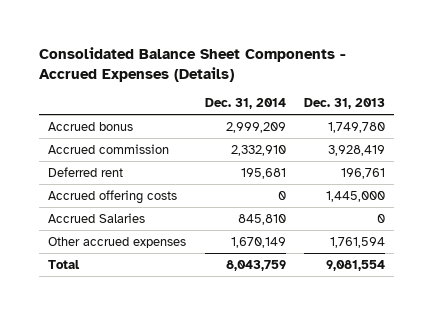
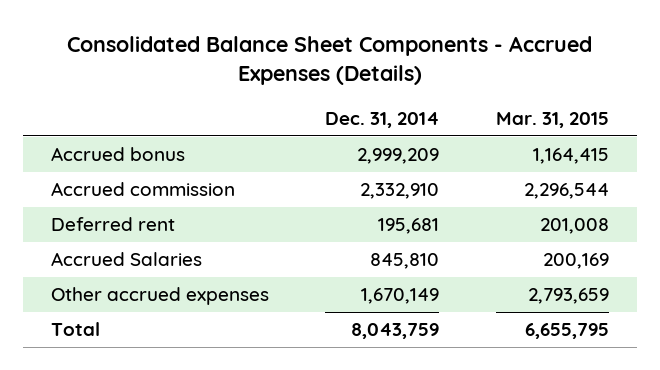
[304,98,386,110] Dec. 31, 2013 -> none
none -> [495,111,609,128] Mar. 31, 2015
[48,189,178,204] Accrued offering costs -> none

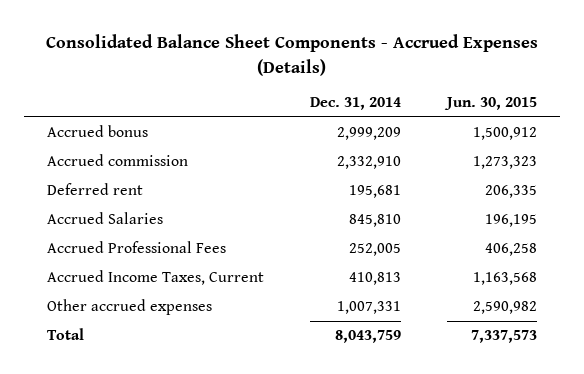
[495,111,609,128] Mar. 31, 2015 -> none
none -> [443,97,537,111] Jun. 30, 2015
none -> [47,241,227,254] Accrued Professional Fees
none -> [47,270,265,286] Accrued Income Taxes, Current
[361,288,440,305] 1,670,149 -> [336,301,401,315] 1,007,331

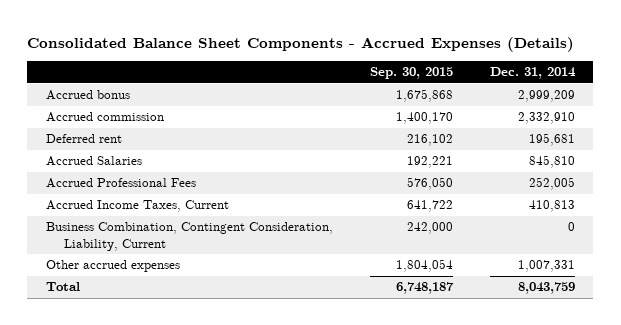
[443,97,537,111] Jun. 30, 2015 -> none
none -> [369,67,453,80] Sep. 30, 2015
none -> [45,222,333,251] Business Combination, Contingent Consideration, Liability, Current

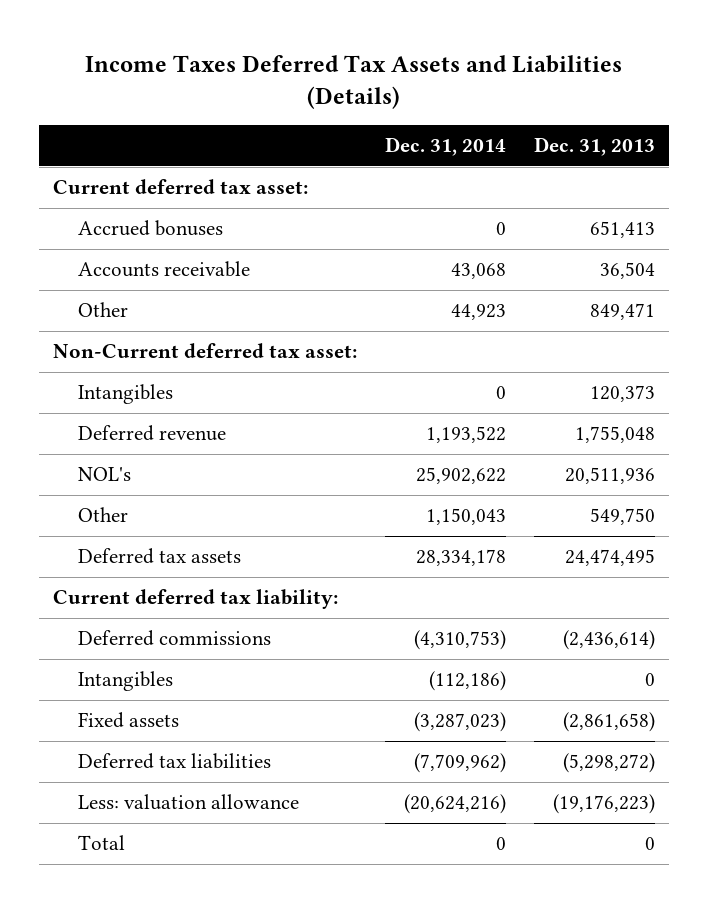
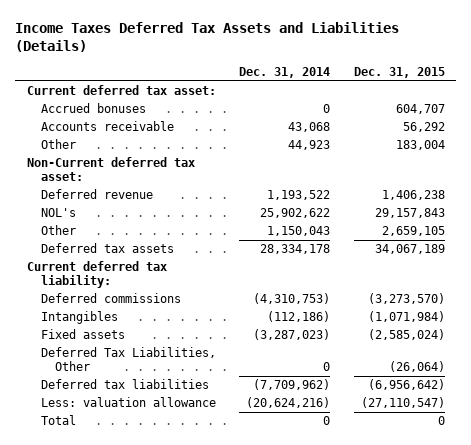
[534,137,656,157] Dec. 31, 2013 -> none
none -> [353,67,445,79] Dec. 31, 2015
[77,384,173,405] Intangibles -> none
none -> [40,347,216,372] Deferred Tax Liabilities, Other

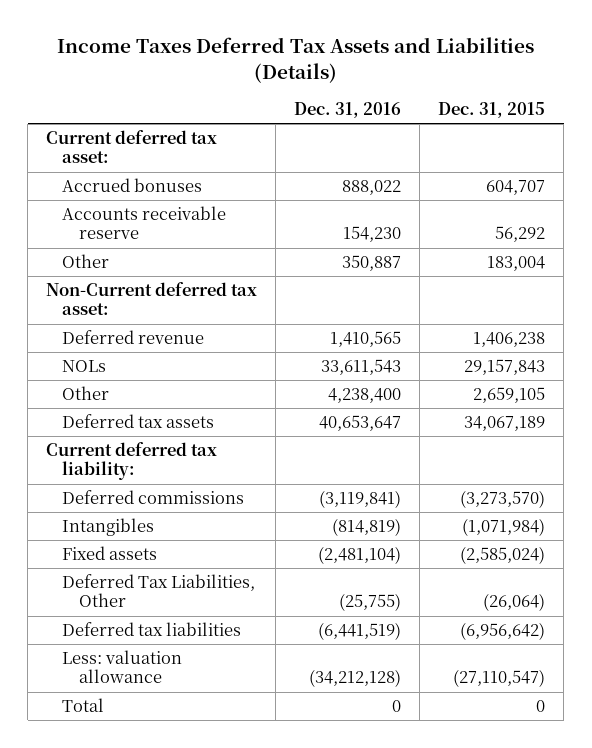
[239,67,331,79] Dec. 31, 2014 -> none
none -> [294,101,402,118] Dec. 31, 2016
[40,121,174,132] Accounts receivable -> [62,206,227,240] Accounts receivable reserve
[40,208,76,218] NOL's -> [62,360,107,373] NOLs

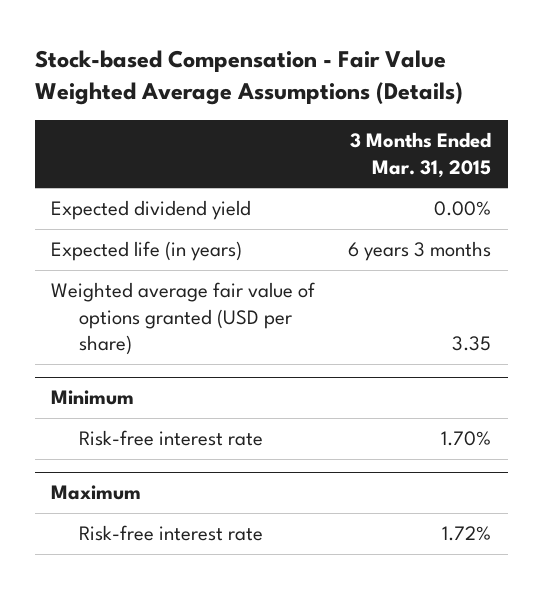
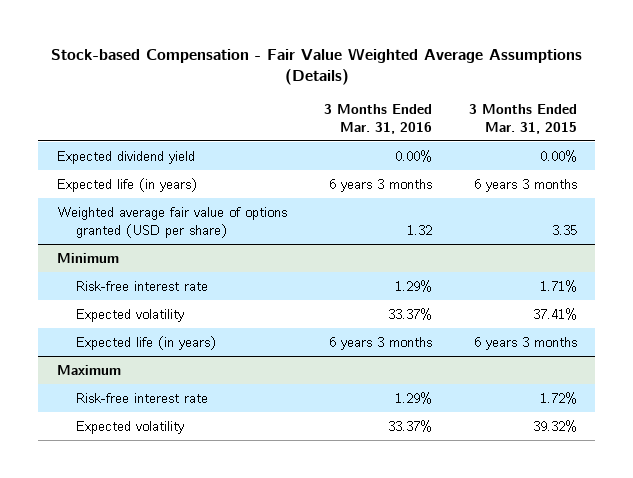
none -> [323,103,432,134] 3 Months Ended Mar. 31, 2016
[441,431,492,447] 1.70% -> [539,279,577,292] 1.71%
none -> [76,308,185,322] Expected volatility
none -> [76,335,217,350] Expected life (in years)
none -> [76,420,185,434] Expected volatility

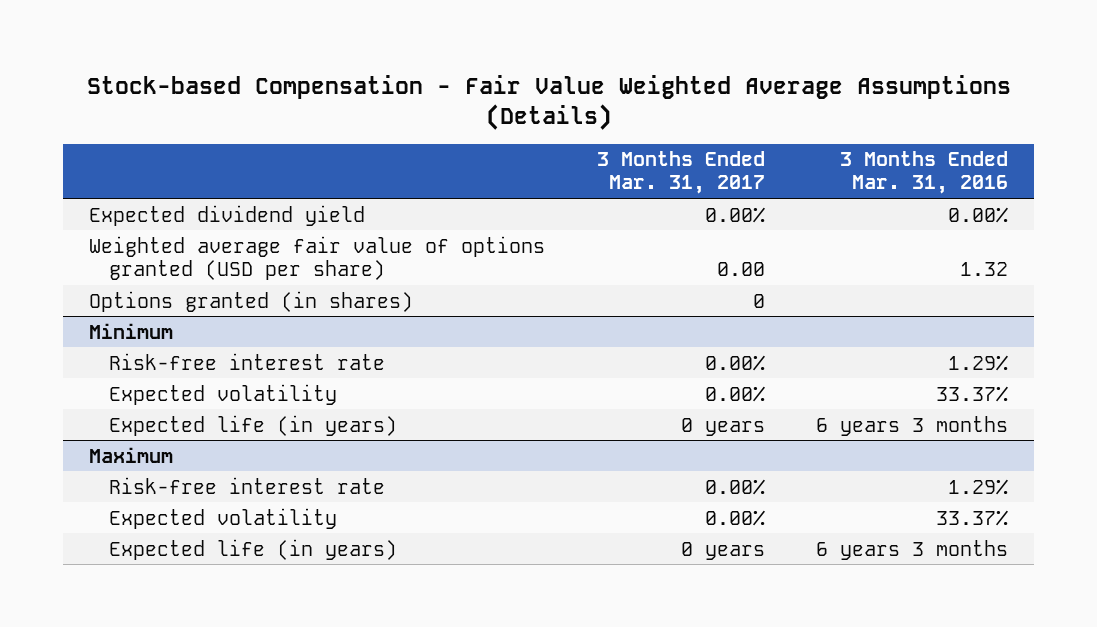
[468,103,577,134] 3 Months Ended Mar. 31, 2015 -> none
none -> [596,151,765,195] 3 Months Ended Mar. 31, 2017
[56,177,197,192] Expected life (in years) -> none
none -> [89,290,414,312] Options granted (in shares)
none -> [109,538,398,560] Expected life (in years)

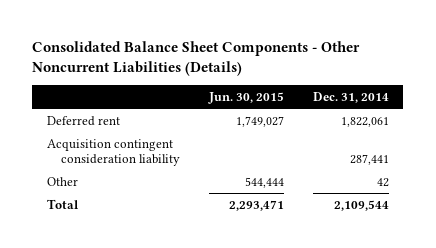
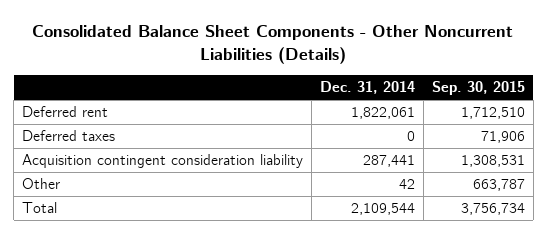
[207,91,284,104] Jun. 30, 2015 -> none
none -> [431,81,525,96] Sep. 30, 2015
none -> [22,130,116,142] Deferred taxes

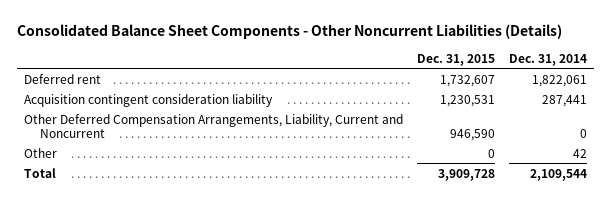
[431,81,525,96] Sep. 30, 2015 -> none
none -> [416,53,495,66] Dec. 31, 2015
[22,130,116,142] Deferred taxes -> none
none -> [24,113,404,138] Other Deferred Compensation Arrangements, Liability, Current and Noncurrent

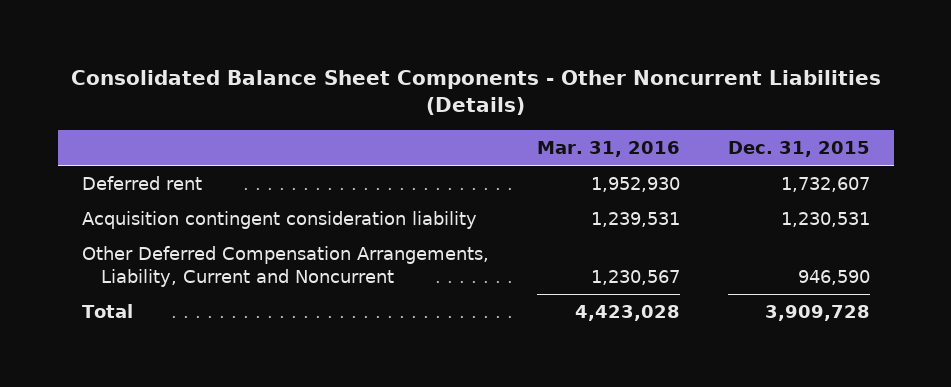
[508,53,587,66] Dec. 31, 2014 -> none
none -> [536,141,680,158] Mar. 31, 2016
[24,147,58,158] Other -> none

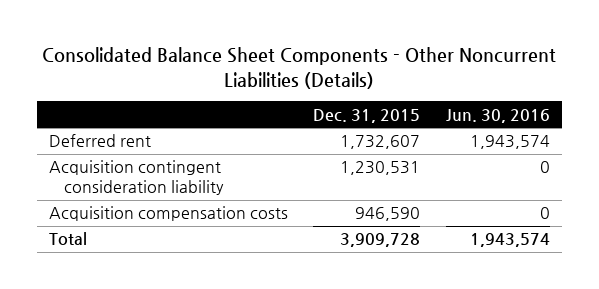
[536,141,680,158] Mar. 31, 2016 -> none
none -> [445,108,550,123] Jun. 30, 2016
[81,246,489,287] Other Deferred Compensation Arrangements, Liability, Current and Noncurrent -> [49,206,289,222] Acquisition compensation costs

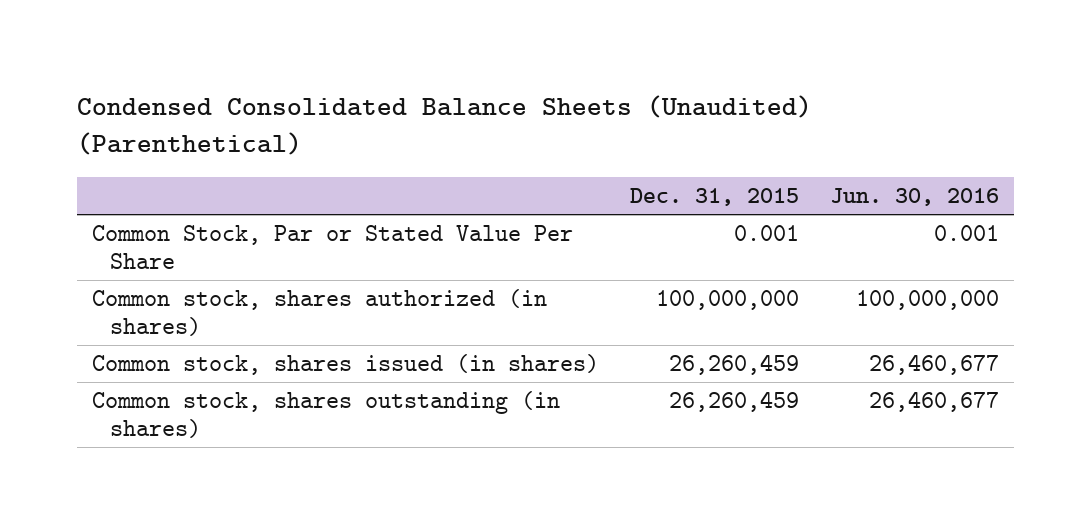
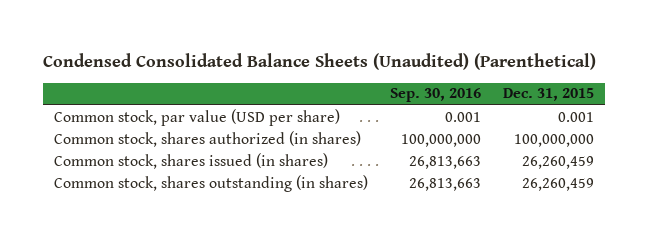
[830,187,1000,206] Jun. 30, 2016 -> none
none -> [389,88,481,103] Sep. 30, 2016
[92,225,574,270] Common Stock, Par or Stated Value Per Share -> [53,108,340,126] Common stock, par value (USD per share)

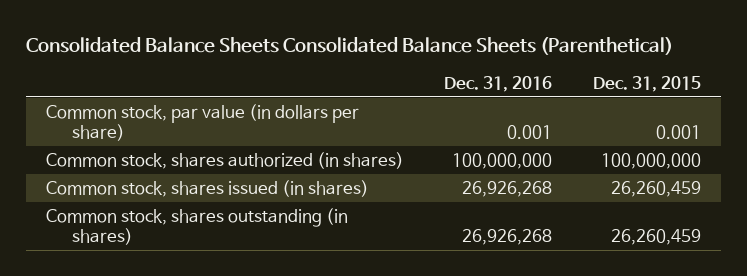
[42,52,596,70] Condensed Consolidated Balance Sheets (Unaudited) (Parenthetical) -> [26,36,674,55] Consolidated Balance Sheets Consolidated Balance Sheets (Parenthetical)
[389,88,481,103] Sep. 30, 2016 -> none
none -> [444,75,553,92] Dec. 31, 2016
[53,108,340,126] Common stock, par value (USD per share) -> [46,104,360,142] Common stock, par value (in dollars per share)

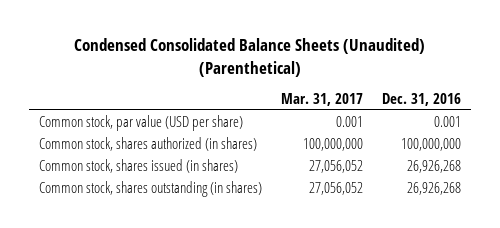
[26,36,674,55] Consolidated Balance Sheets Consolidated Balance Sheets (Parenthetical) -> [73,38,425,77] Condensed Consolidated Balance Sheets (Unaudited) (Parenthetical)
[592,75,701,92] Dec. 31, 2015 -> none
none -> [280,93,363,107] Mar. 31, 2017
[46,104,360,142] Common stock, par value (in dollars per share) -> [38,114,243,131] Common stock, par value (USD per share)

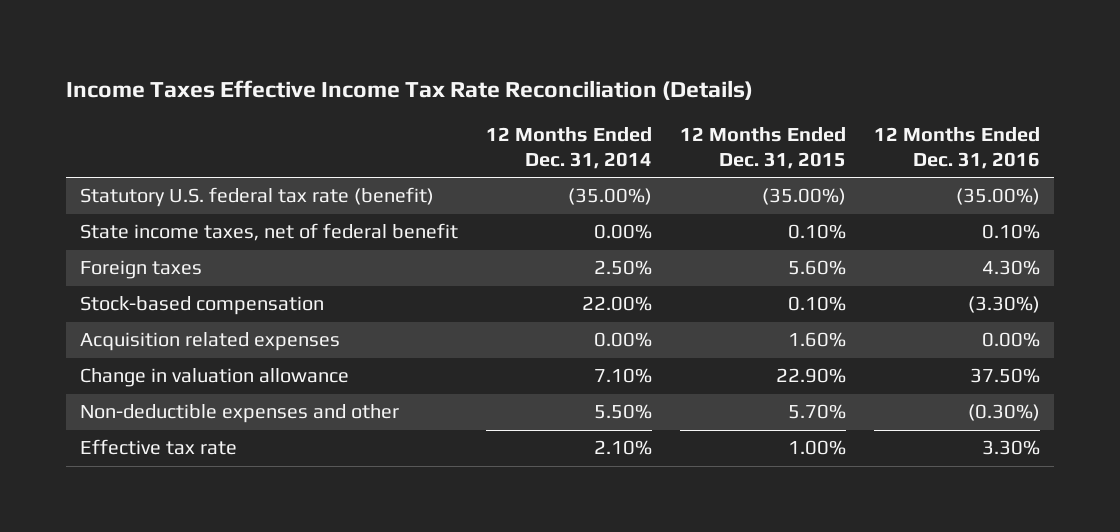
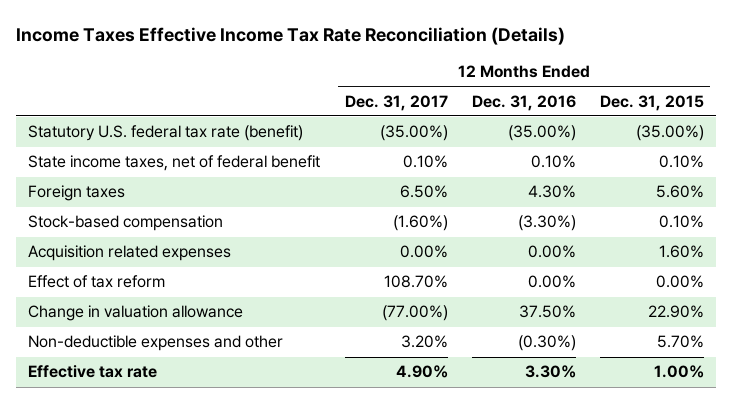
[486,127,653,170] 12 Months Ended Dec. 31, 2014 -> none
none -> [344,94,448,111] Dec. 31, 2017
none -> [28,275,166,289] Effect of tax reform

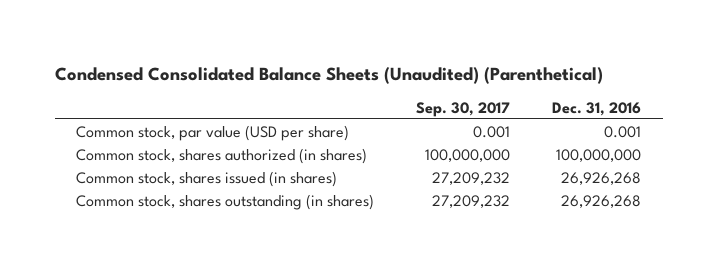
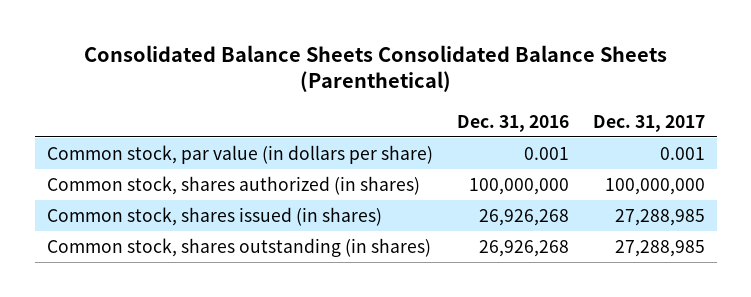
[54,66,603,84] Condensed Consolidated Balance Sheets (Unaudited) (Parenthetical) -> [83,44,667,93] Consolidated Balance Sheets Consolidated Balance Sheets (Parenthetical)
[416,101,511,117] Sep. 30, 2017 -> none
none -> [592,114,705,132] Dec. 31, 2017
[75,124,349,141] Common stock, par value (USD per share) -> [46,144,433,164] Common stock, par value (in dollars per share)

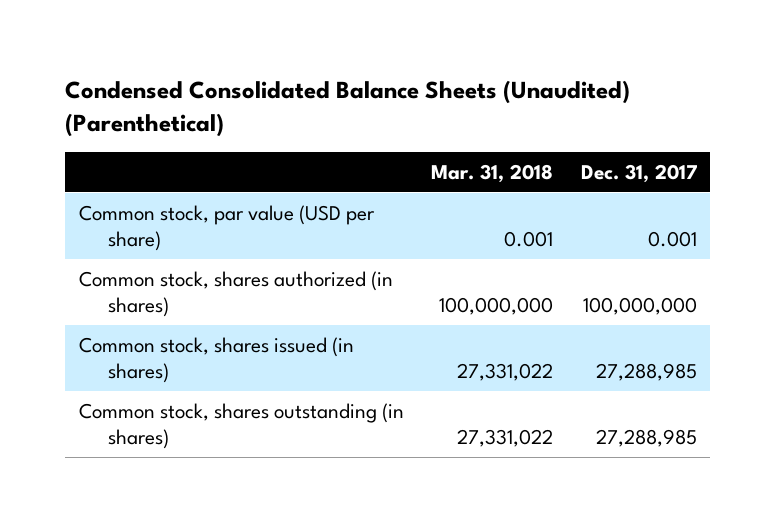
[83,44,667,93] Consolidated Balance Sheets Consolidated Balance Sheets (Parenthetical) -> [65,80,631,138] Condensed Consolidated Balance Sheets (Unaudited) (Parenthetical)
[456,114,569,132] Dec. 31, 2016 -> none
none -> [431,163,554,183] Mar. 31, 2018
[46,144,433,164] Common stock, par value (in dollars per share) -> [78,204,375,251] Common stock, par value (USD per share)

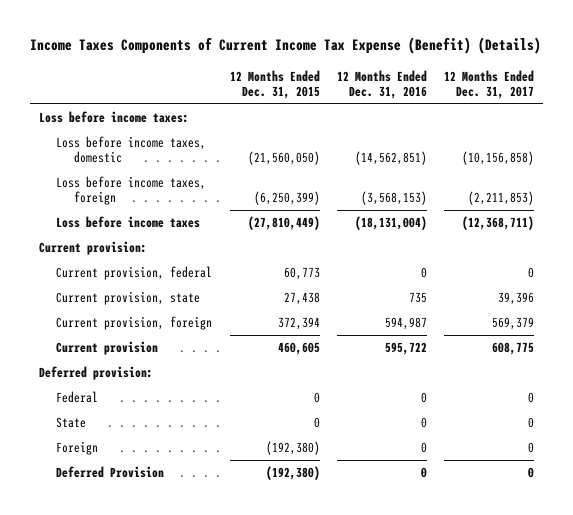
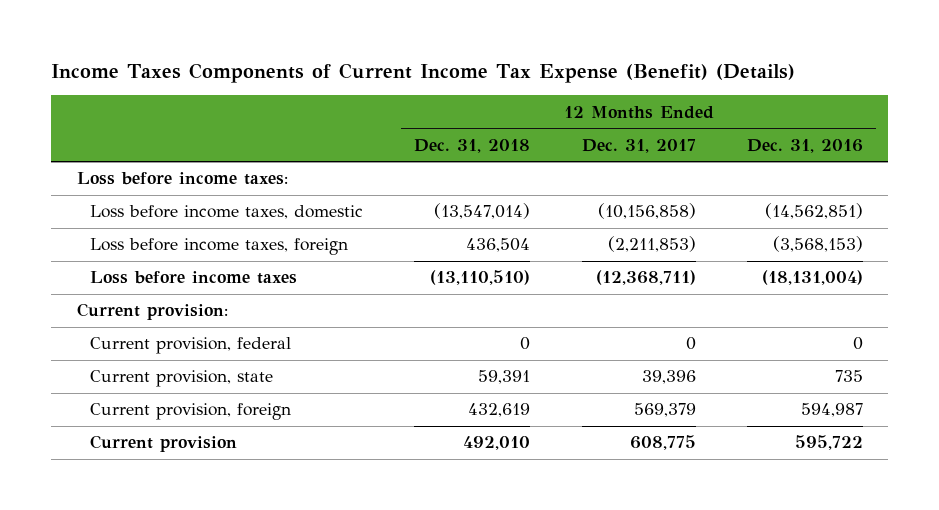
[229,69,320,99] 12 Months Ended Dec. 31, 2015 -> none
none -> [414,138,531,153] Dec. 31, 2018
[38,366,153,381] Deferred provision: -> none
[56,391,99,404] Federal -> none
[56,417,87,429] State -> none
[56,441,99,456] Foreign -> none
[56,466,165,479] Deferred Provision -> none

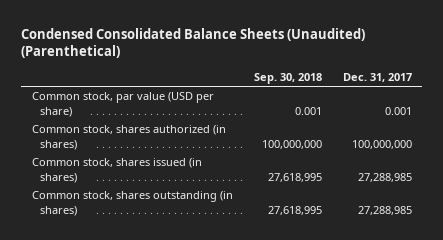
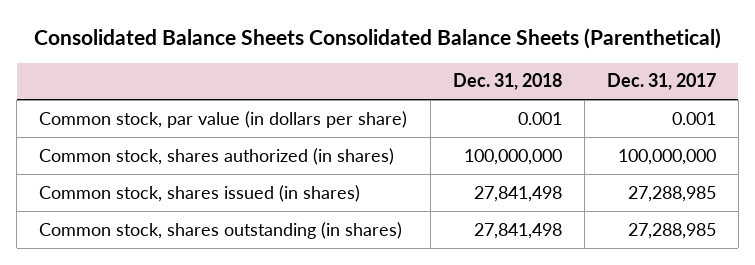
[21,27,366,59] Condensed Consolidated Balance Sheets (Unaudited) (Parenthetical) -> [33,27,721,49] Consolidated Balance Sheets Consolidated Balance Sheets (Parenthetical)
[253,72,322,84] Sep. 30, 2018 -> none
none -> [452,73,562,91] Dec. 31, 2018
[31,92,214,117] Common stock, par value (USD per share) -> [39,110,408,128] Common stock, par value (in dollars per share)

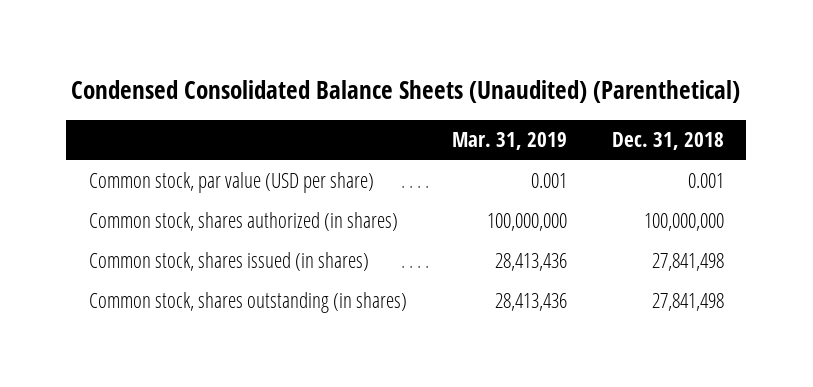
[33,27,721,49] Consolidated Balance Sheets Consolidated Balance Sheets (Parenthetical) -> [71,79,741,103] Condensed Consolidated Balance Sheets (Unaudited) (Parenthetical)
[606,73,716,91] Dec. 31, 2017 -> none
none -> [451,132,567,151] Mar. 31, 2019
[39,110,408,128] Common stock, par value (in dollars per share) -> [88,172,374,194] Common stock, par value (USD per share)

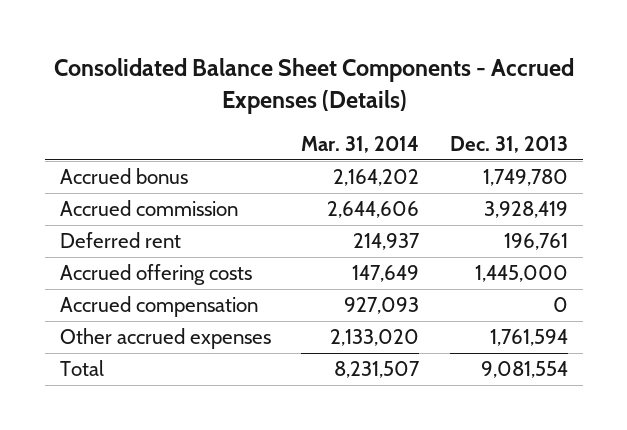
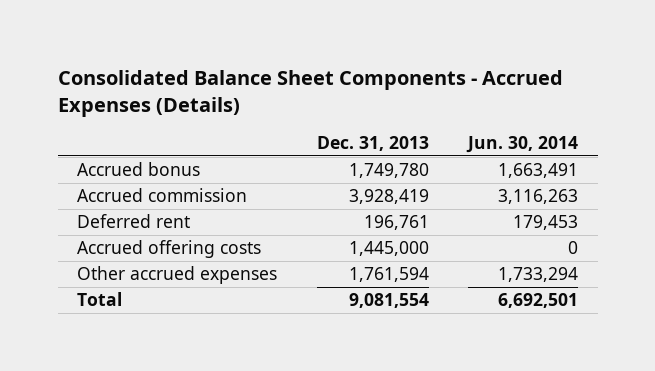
[301,136,420,154] Mar. 31, 2014 -> none
none -> [465,135,578,153] Jun. 30, 2014
[59,295,258,317] Accrued compensation -> none

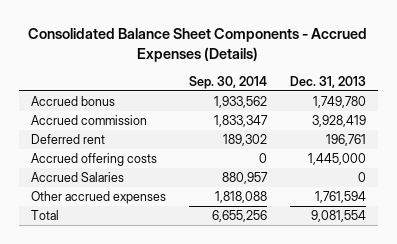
[465,135,578,153] Jun. 30, 2014 -> none
none -> [188,75,267,89] Sep. 30, 2014
none -> [30,172,124,183] Accrued Salaries

